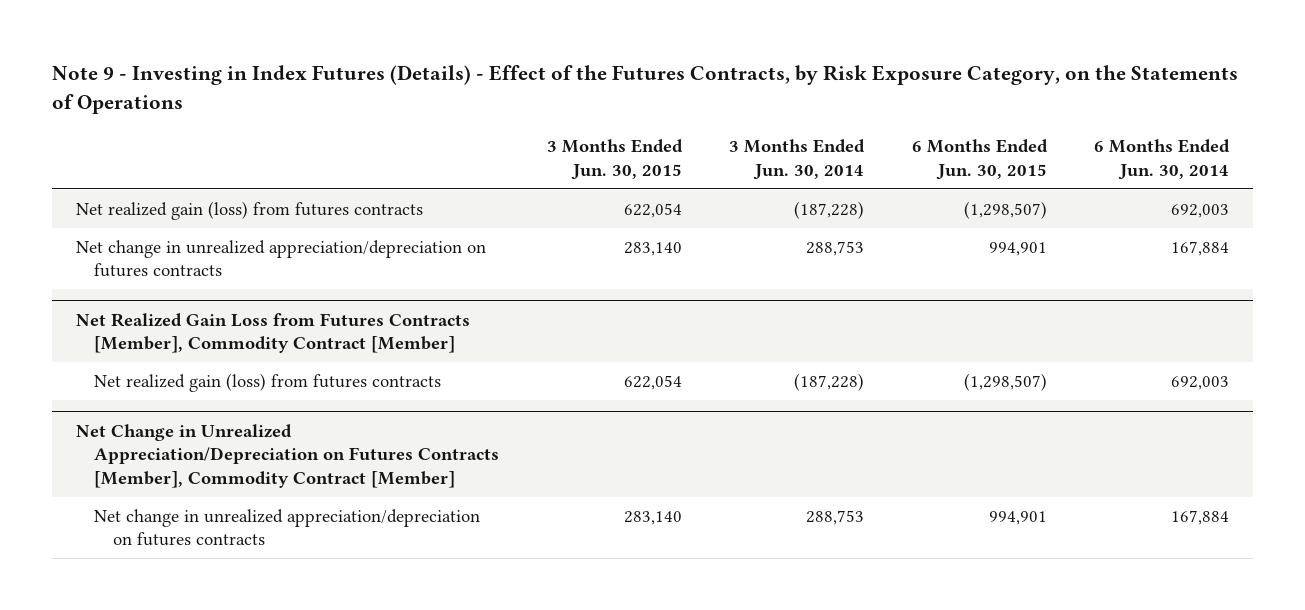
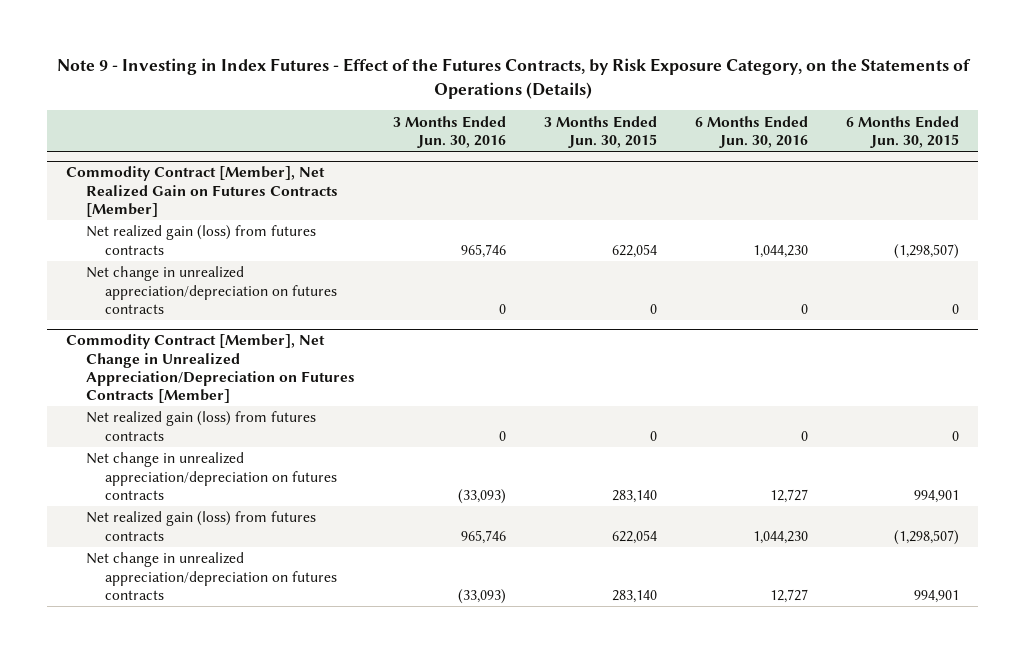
[51,65,1238,114] Note 9 - Investing in Index Futures (Details) - Effect of the Futures Contracts, by Risk Exposure Category, on the Statements of Operations -> [56,58,971,99] Note 9 - Investing in Index Futures - Effect of the Futures Contracts, by Risk Exposure Category, on the Statements of Operations (Details)
[729,139,866,180] 3 Months Ended Jun. 30, 2014 -> none
[1093,139,1230,180] 6 Months Ended Jun. 30, 2014 -> none
none -> [392,115,506,148] 3 Months Ended Jun. 30, 2016
none -> [695,115,809,148] 6 Months Ended Jun. 30, 2016
none -> [66,166,338,217] Commodity Contract [Member], Net Realized Gain on Futures Contracts [Member]
none -> [85,266,338,314] Net change in unrealized appreciation/depreciation on futures contracts
none -> [66,334,355,404] Commodity Contract [Member], Net Change in Unrealized Appreciation/Depreciation on Futures Contracts [Member]
none -> [85,411,316,441] Net realized gain (loss) from futures contracts
[75,312,470,354] Net Realized Gain Loss from Futures Contracts [Member], Commodity Contract [Member] -> none
[75,423,500,489] Net Change in Unrealized Appreciation/Depreciation on Futures Contracts [Member], Commodity Contract [Member] -> none

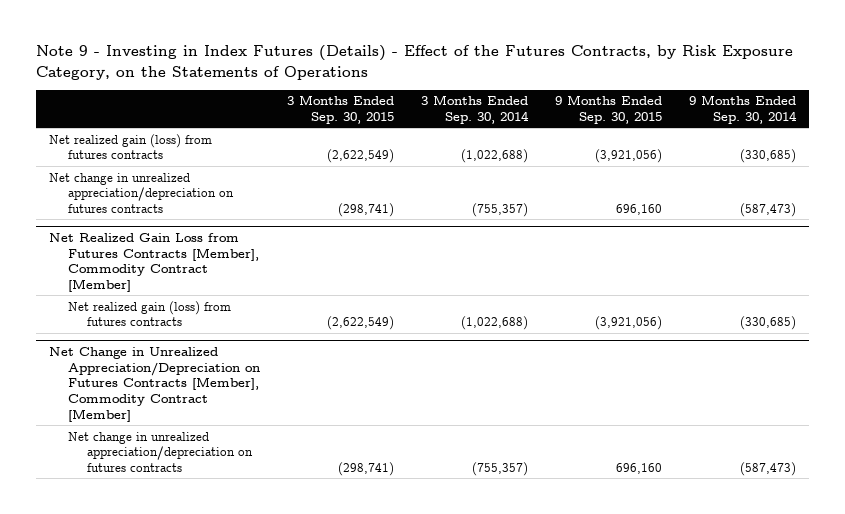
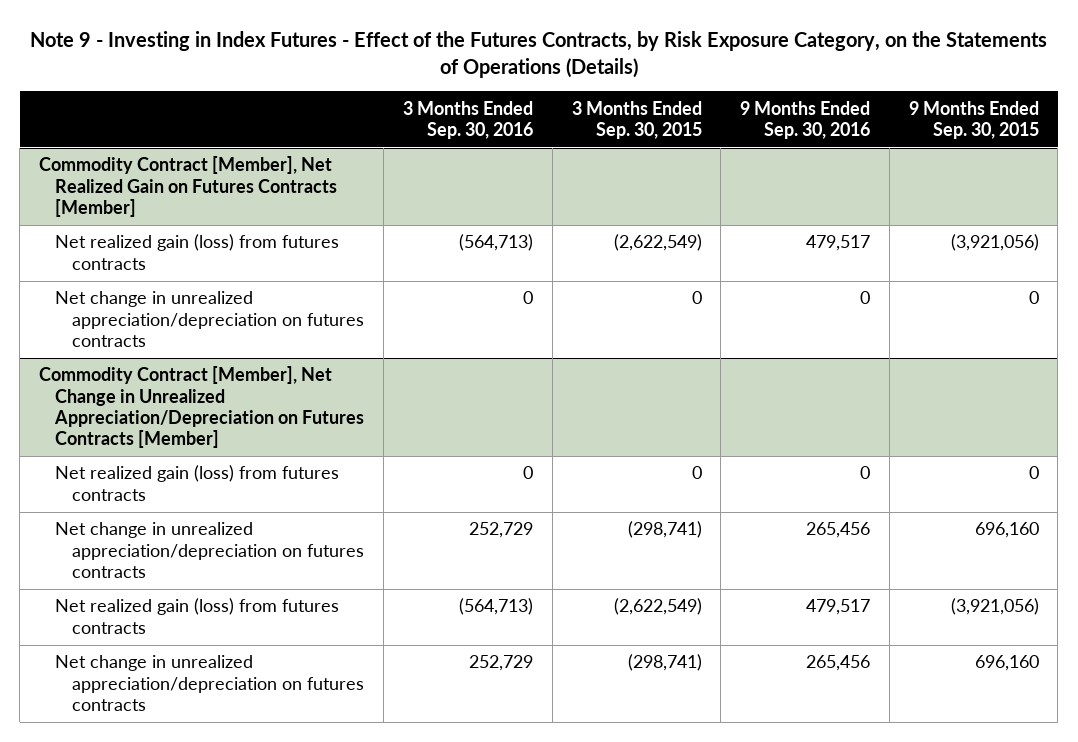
[35,45,793,80] Note 9 - Investing in Index Futures (Details) - Effect of the Futures Contracts, by Risk Exposure Category, on the Statements of Operations -> [29,30,1047,78] Note 9 - Investing in Index Futures - Effect of the Futures Contracts, by Risk Exposure Category, on the Statements of Operations (Details)
[421,95,530,124] 3 Months Ended Sep. 30, 2014 -> none
[688,95,797,124] 9 Months Ended Sep. 30, 2014 -> none
none -> [402,100,533,139] 3 Months Ended Sep. 30, 2016
none -> [740,100,871,139] 9 Months Ended Sep. 30, 2016
none -> [39,156,338,218] Commodity Contract [Member], Net Realized Gain on Futures Contracts [Member]
none -> [55,291,364,348] Net change in unrealized appreciation/depreciation on futures contracts
none -> [39,366,365,449] Commodity Contract [Member], Net Change in Unrealized Appreciation/Depreciation on Futures Contracts [Member]
none -> [55,465,340,501] Net realized gain (loss) from futures contracts
[49,233,260,293] Net Realized Gain Loss from Futures Contracts [Member], Commodity Contract [Member] -> none
[49,347,261,422] Net Change in Unrealized Appreciation/Depreciation on Futures Contracts [Member], Commodity Contract [Member] -> none

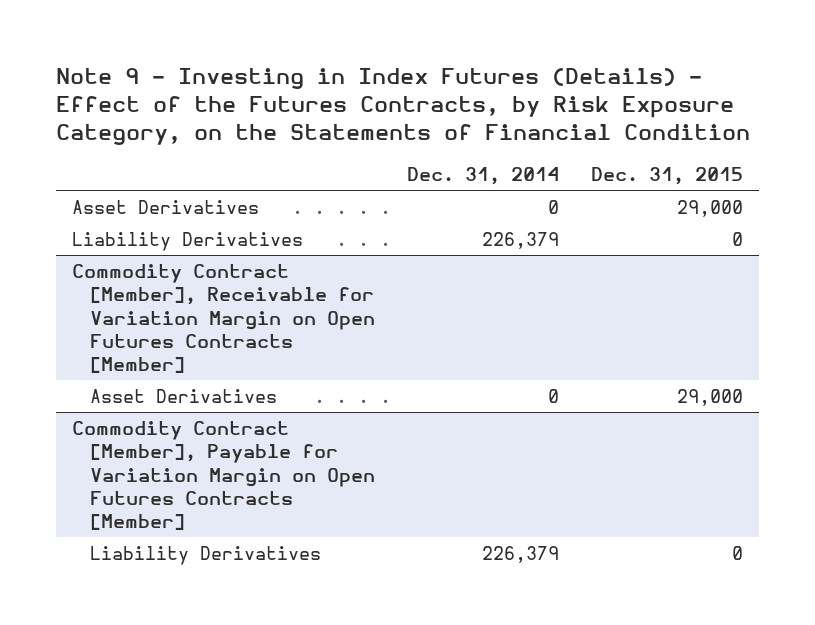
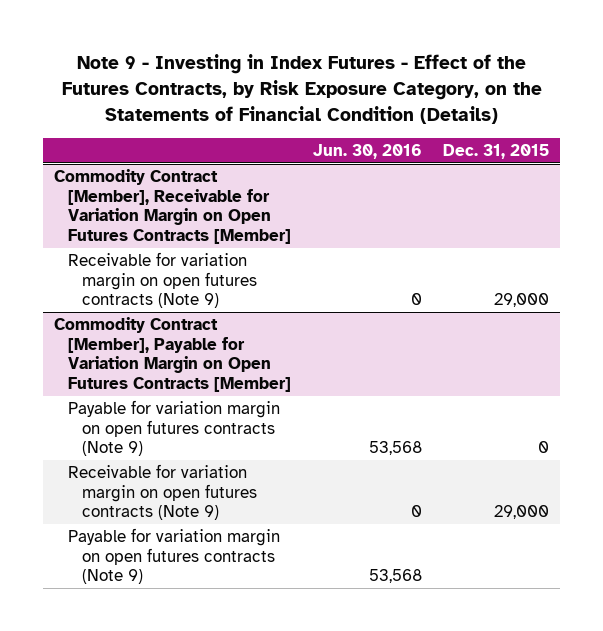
[55,68,750,146] Note 9 - Investing in Index Futures (Details) - Effect of the Futures Contracts, by Risk Exposure Category, on the Statements of Financial Condition -> [61,54,542,124] Note 9 - Investing in Index Futures - Effect of the Futures Contracts, by Risk Exposure Category, on the Statements of Financial Condition (Details)
[407,167,560,186] Dec. 31, 2014 -> none
none -> [312,143,422,159] Jun. 30, 2016
[71,199,259,214] Asset Derivatives -> none
[71,231,303,251] Liability Derivatives -> none
[90,388,278,403] Asset Derivatives -> [68,252,258,309] Receivable for variation margin on open futures contracts (Note 9)
[90,545,322,565] Liability Derivatives -> [68,400,281,457] Payable for variation margin on open futures contracts (Note 9)
none -> [68,464,258,521] Receivable for variation margin on open futures contracts (Note 9)
none -> [68,528,281,585] Payable for variation margin on open futures contracts (Note 9)

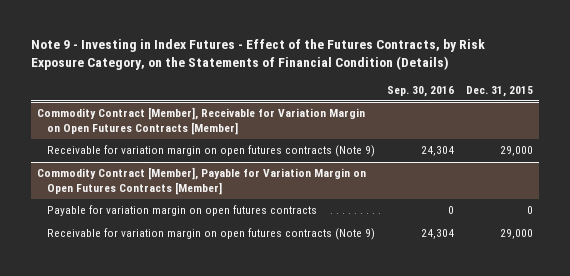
[312,143,422,159] Jun. 30, 2016 -> none
none -> [386,85,454,97] Sep. 30, 2016
[68,400,281,457] Payable for variation margin on open futures contracts (Note 9) -> [46,205,317,217] Payable for variation margin on open futures contracts
[68,528,281,585] Payable for variation margin on open futures contracts (Note 9) -> none

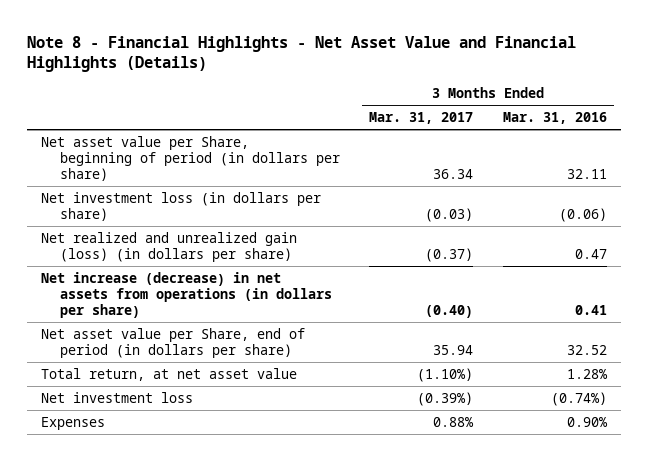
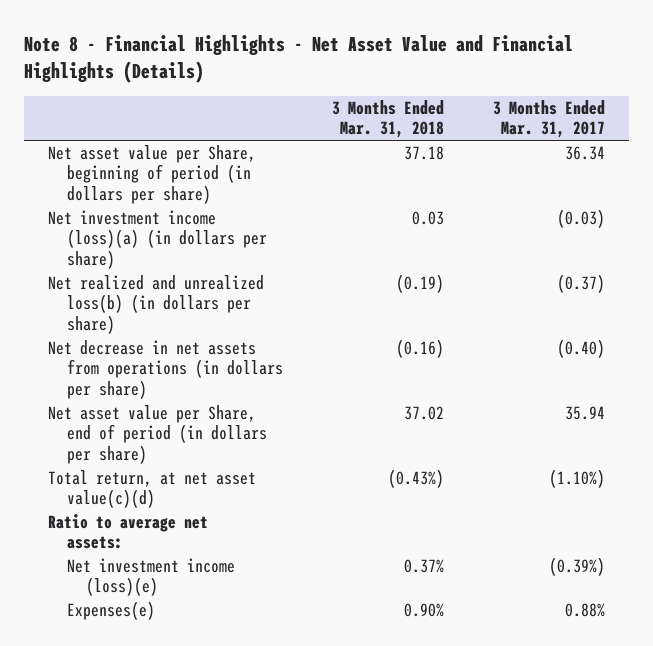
[502,112,607,125] Mar. 31, 2016 -> none
none -> [332,100,445,139] 3 Months Ended Mar. 31, 2018
[41,191,322,221] Net investment loss (in dollars per share) -> [48,210,268,269] Net investment income (loss)(a) (in dollars per share)
[41,231,298,262] Net realized and unrealized gain (loss) (in dollars per share) -> [48,275,265,334] Net realized and unrealized loss(b) (in dollars per share)
[41,271,333,319] Net increase (decrease) in net assets from operations (in dollars per share) -> [48,340,284,399] Net decrease in net assets from operations (in dollars per share)
[41,367,298,381] Total return, at net asset value -> [48,470,257,509] Total return, at net asset value(c)(d)
none -> [48,514,209,550] Ratio to average net assets:
[41,391,194,403] Net investment loss -> [67,558,236,597] Net investment income (loss)(e)
[41,416,106,430] Expenses -> [67,601,156,621] Expenses(e)

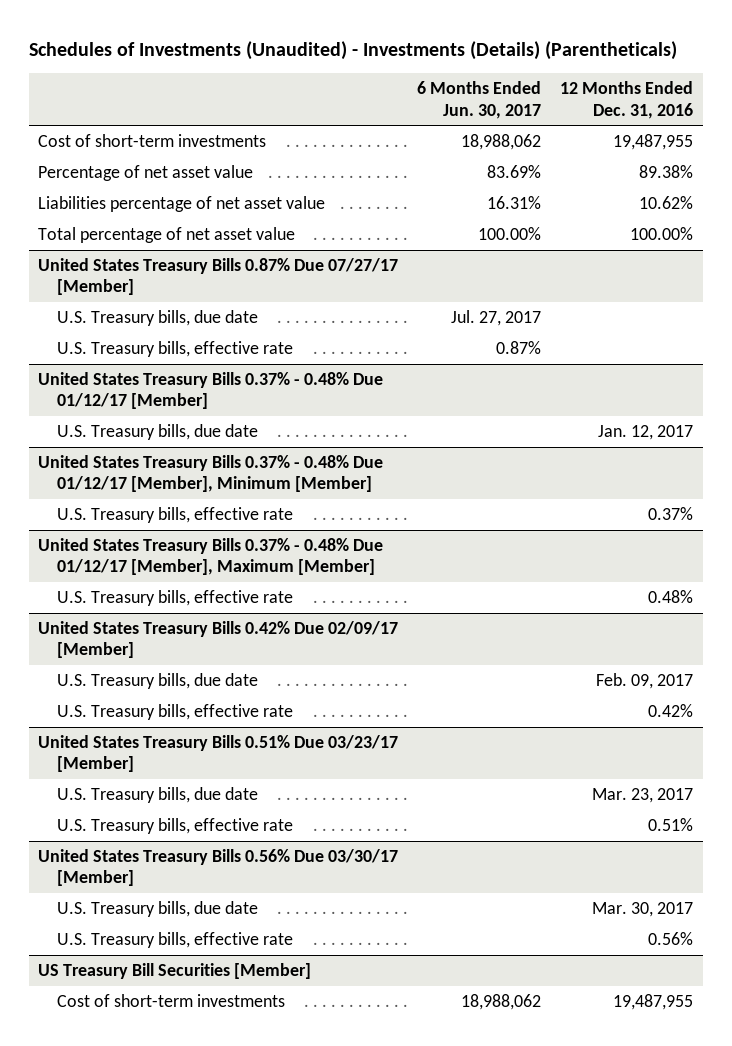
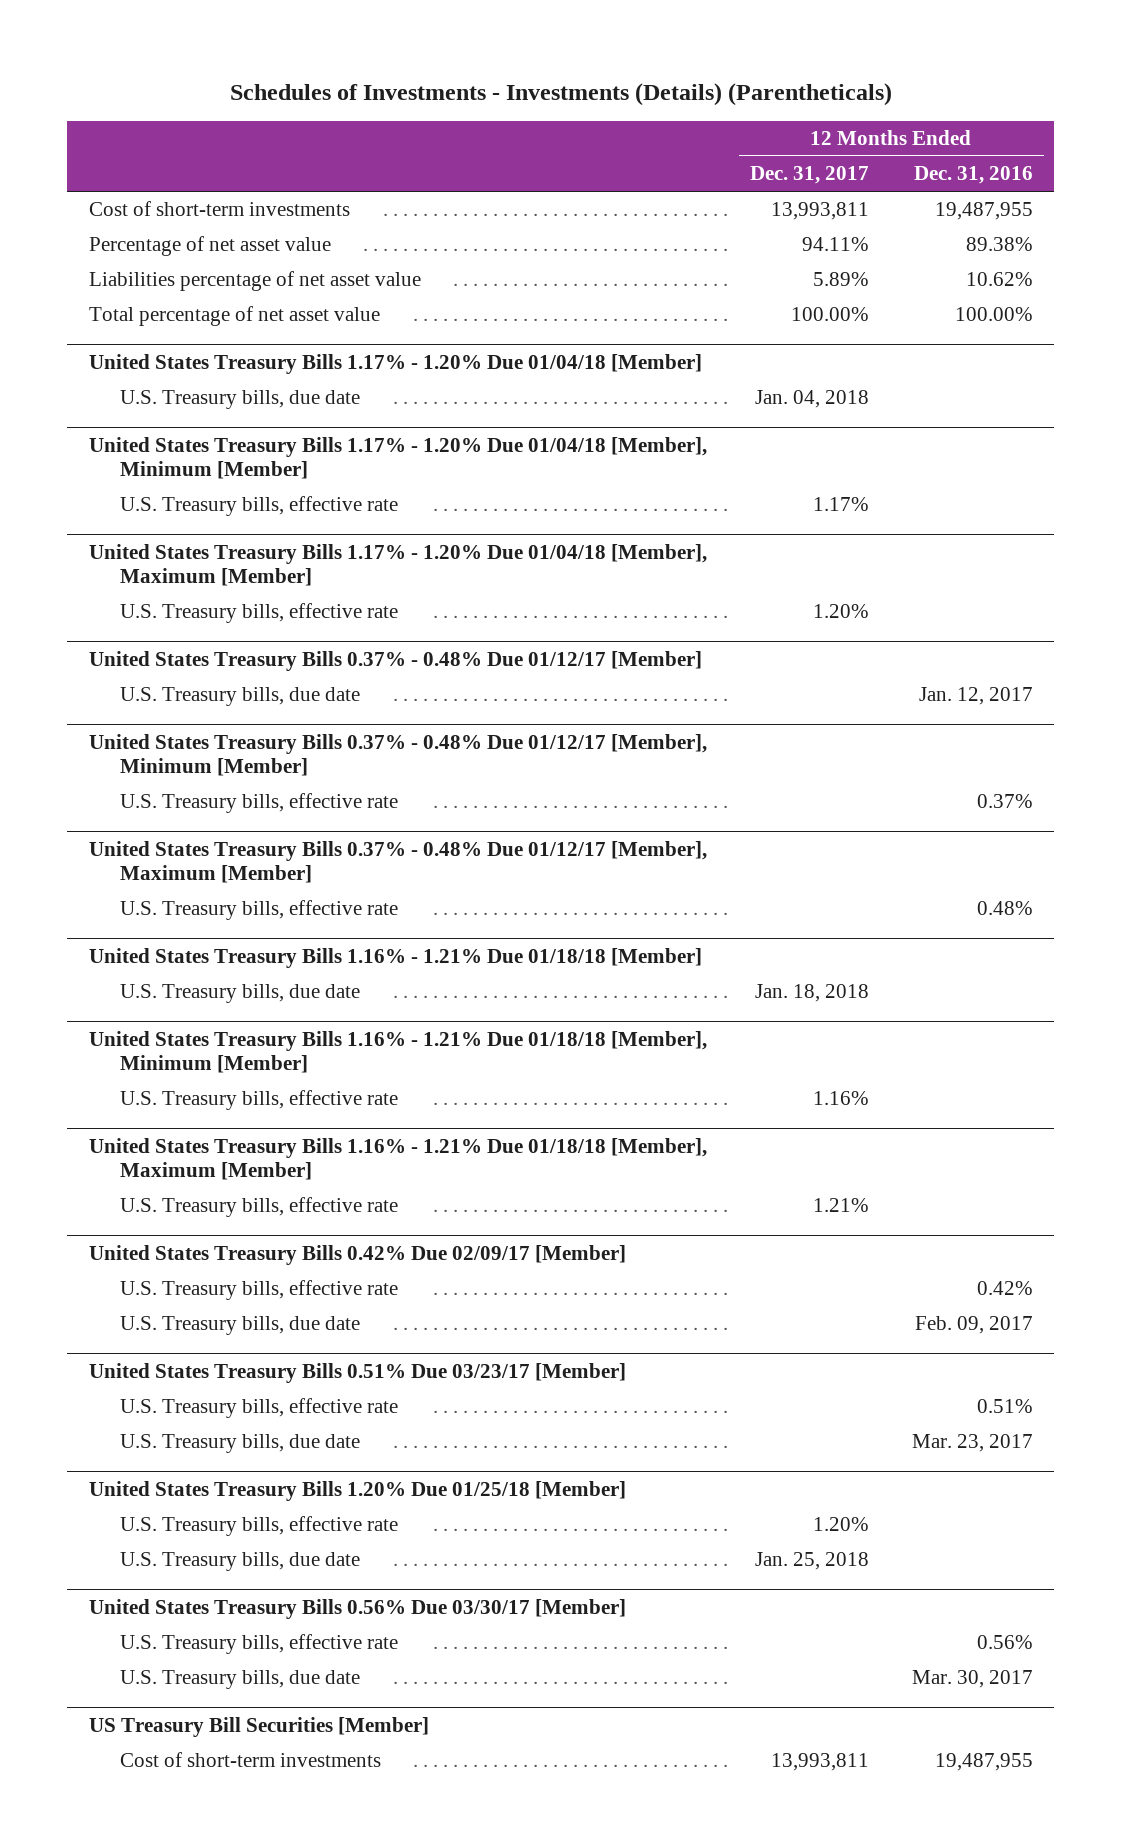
[28,40,677,60] Schedules of Investments (Unaudited) - Investments (Details) (Parentheticals) -> [229,82,892,106] Schedules of Investments - Investments (Details) (Parentheticals)
[417,81,542,119] 6 Months Ended Jun. 30, 2017 -> none
none -> [749,166,869,185] Dec. 31, 2017
[38,257,399,296] United States Treasury Bills 0.87% Due 07/27/17 [Member] -> none
none -> [88,353,702,374] United States Treasury Bills 1.17% - 1.20% Due 01/04/18 [Member]
none -> [88,436,707,480] United States Treasury Bills 1.17% - 1.20% Due 01/04/18 [Member], Minimum [Member]
none -> [88,543,707,587] United States Treasury Bills 1.17% - 1.20% Due 01/04/18 [Member], Maximum [Member]
none -> [119,603,398,624] U.S. Treasury bills, effective rate
none -> [88,947,702,968] United States Treasury Bills 1.16% - 1.21% Due 01/18/18 [Member]
none -> [119,984,360,1004] U.S. Treasury bills, due date
none -> [88,1030,707,1074] United States Treasury Bills 1.16% - 1.21% Due 01/18/18 [Member], Minimum [Member]
none -> [119,1090,398,1111] U.S. Treasury bills, effective rate
none -> [88,1137,707,1181] United States Treasury Bills 1.16% - 1.21% Due 01/18/18 [Member], Maximum [Member]
none -> [119,1197,398,1218] U.S. Treasury bills, effective rate
[57,672,259,689] U.S. Treasury bills, due date -> [119,1316,360,1336] U.S. Treasury bills, due date
[57,786,259,803] U.S. Treasury bills, due date -> [119,1434,360,1454] U.S. Treasury bills, due date
none -> [88,1480,626,1501] United States Treasury Bills 1.20% Due 01/25/18 [Member]
none -> [119,1516,398,1537] U.S. Treasury bills, effective rate
none -> [119,1552,360,1572] U.S. Treasury bills, due date
[57,900,259,917] U.S. Treasury bills, due date -> [119,1670,360,1690] U.S. Treasury bills, due date

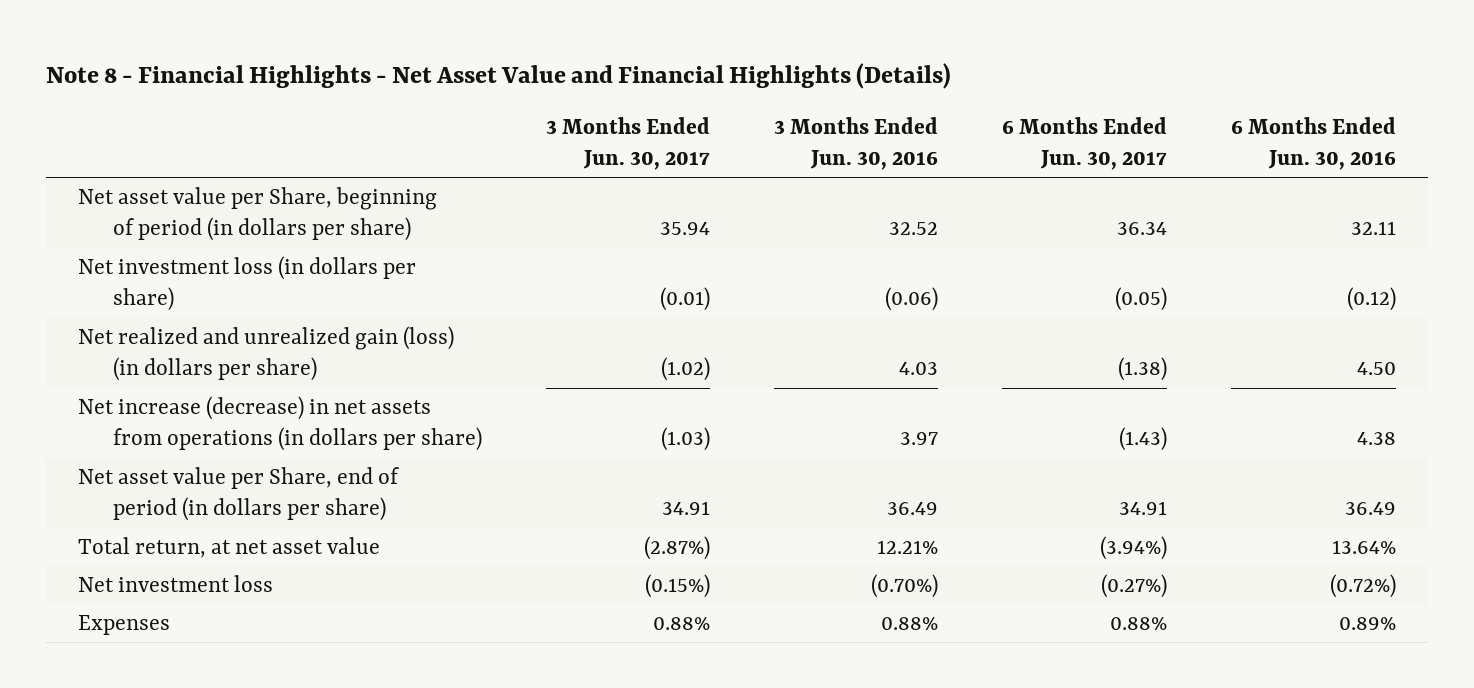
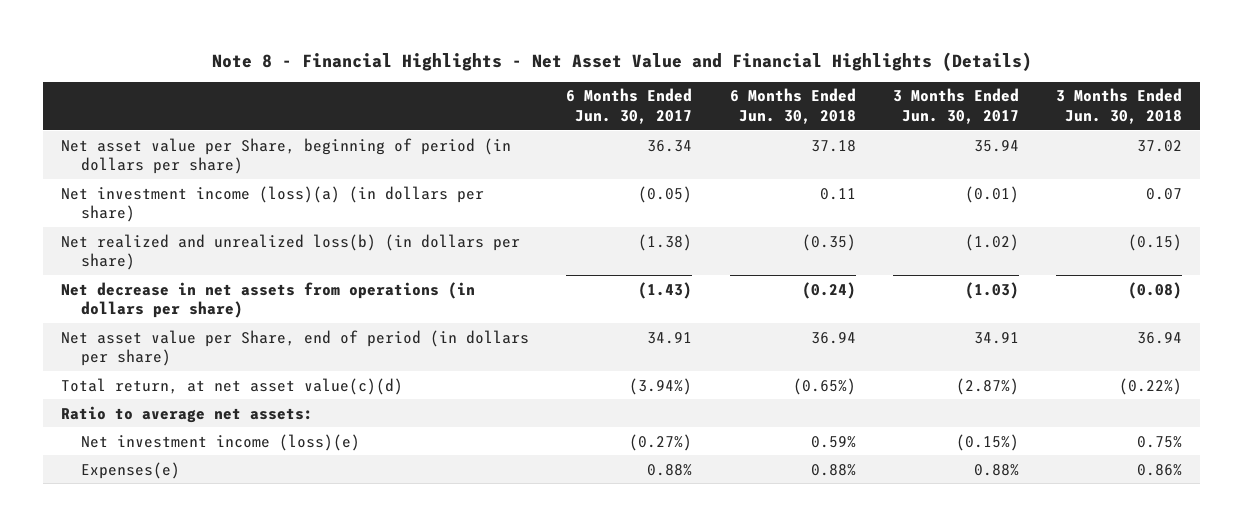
[774,116,939,171] 3 Months Ended Jun. 30, 2016 -> none
[1231,116,1397,171] 6 Months Ended Jun. 30, 2016 -> none
none -> [729,88,856,124] 6 Months Ended Jun. 30, 2018
none -> [1055,88,1182,124] 3 Months Ended Jun. 30, 2018
[77,256,416,312] Net investment loss (in dollars per share) -> [61,185,485,222] Net investment income (loss)(a) (in dollars per share)
[77,326,454,382] Net realized and unrealized gain (loss) (in dollars per share) -> [61,233,521,270] Net realized and unrealized loss(b) (in dollars per share)
[77,396,482,452] Net increase (decrease) in net assets from operations (in dollars per share) -> [61,281,476,318] Net decrease in net assets from operations (in dollars per share)
[77,537,380,559] Total return, at net asset value -> [61,377,404,395] Total return, at net asset value(c)(d)
none -> [61,405,314,423] Ratio to average net assets:
[77,575,273,593] Net investment loss -> [81,433,361,451] Net investment income (loss)(e)
[77,615,170,636] Expenses -> [81,461,181,479] Expenses(e)

